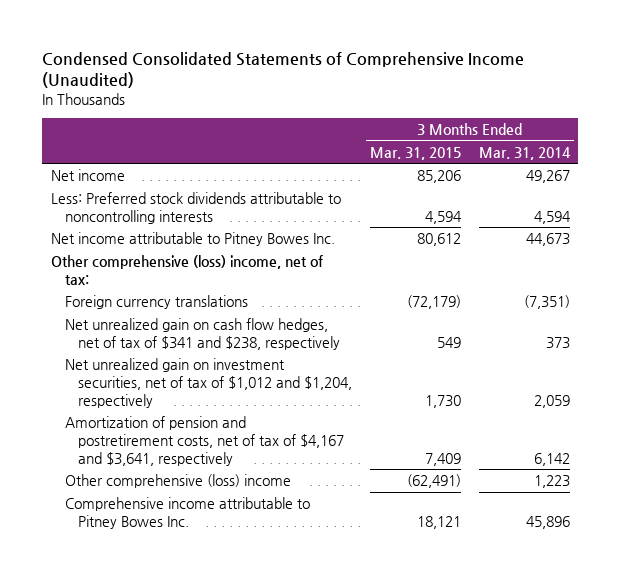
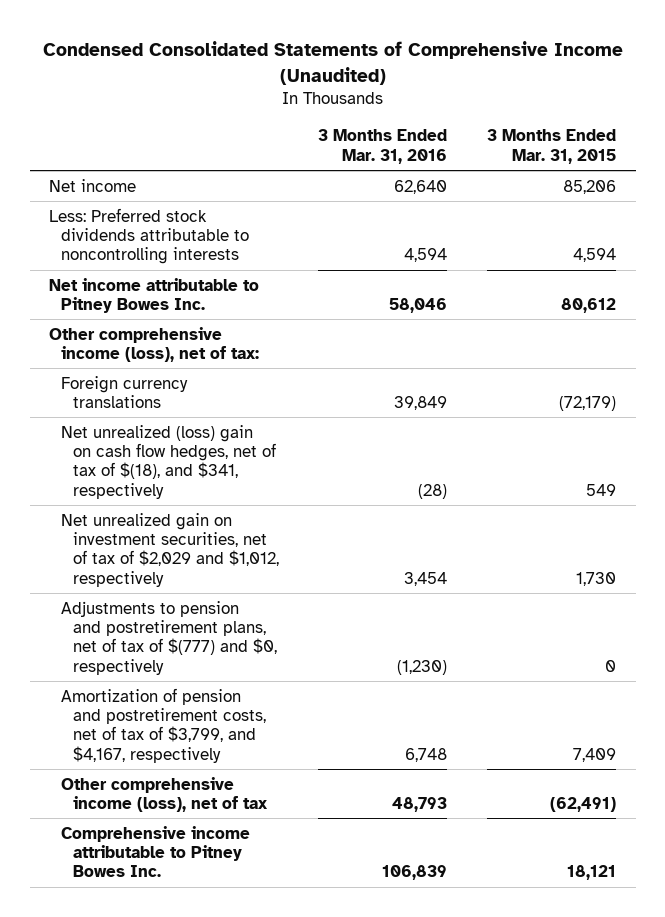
[478,146,571,160] Mar. 31, 2014 -> none
none -> [318,129,448,164] 3 Months Ended Mar. 31, 2016
[51,255,324,285] Other comprehensive (loss) income, net of tax: -> [49,326,260,363] Other comprehensive income (loss), net of tax:
[64,318,341,350] Net unrealized gain on cash flow hedges, net of tax of $341 and $238, respectively -> [61,424,277,499] Net unrealized (loss) gain on cash flow hedges, net of tax of $(18), and $341, respectively
[64,358,353,408] Net unrealized gain on investment securities, net of tax of $1,012 and $1,204, respectively -> [61,512,280,587] Net unrealized gain on investment securities, net of tax of $2,029 and $1,012, respectively
none -> [61,600,278,675] Adjustments to pension and postretirement plans, net of tax of $(777) and $0, respectively
[64,416,345,466] Amortization of pension and postretirement costs, net of tax of $4,167 and $3,641, respectively -> [61,687,267,763] Amortization of pension and postretirement costs, net of tax of $3,799, and $4,167, respectively
[64,474,291,489] Other comprehensive (loss) income -> [61,776,269,813] Other comprehensive income (loss), net of tax

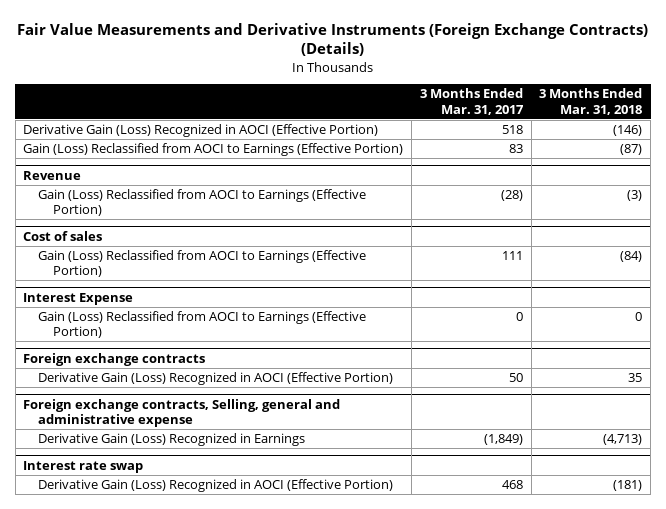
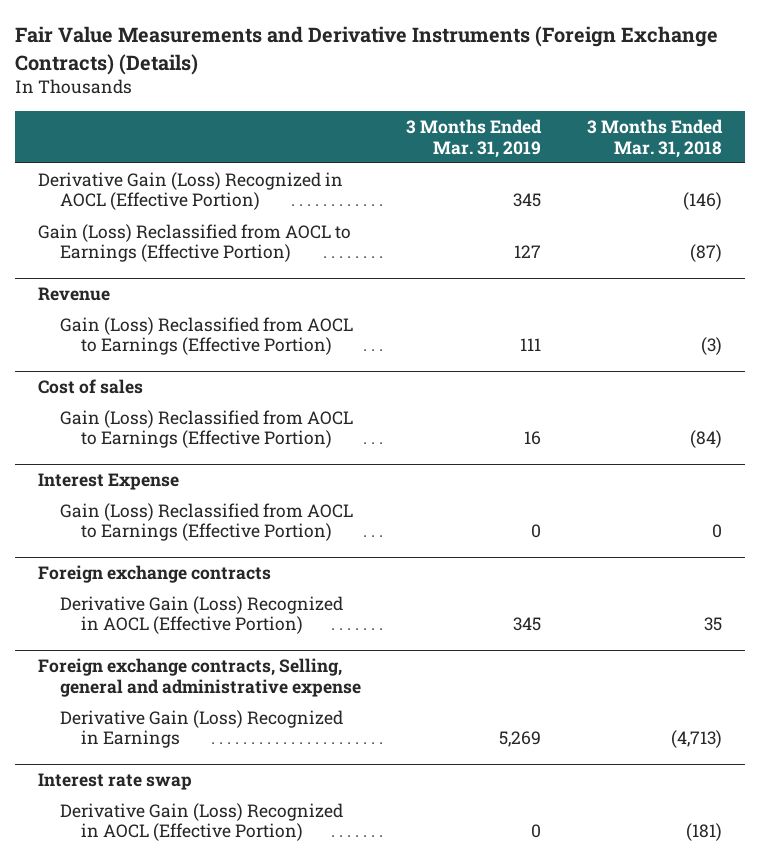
[419,88,524,115] 3 Months Ended Mar. 31, 2017 -> none
none -> [406,118,543,158] 3 Months Ended Mar. 31, 2019
[23,124,379,138] Derivative Gain (Loss) Recognized in AOCI (Effective Portion) -> [37,171,343,211] Derivative Gain (Loss) Recognized in AOCL (Effective Portion)
[23,143,404,157] Gain (Loss) Reclassified from AOCI to Earnings (Effective Portion) -> [37,223,351,263] Gain (Loss) Reclassified from AOCL to Earnings (Effective Portion)
[38,189,367,217] Gain (Loss) Reclassified from AOCI to Earnings (Effective Portion) -> [59,316,353,356] Gain (Loss) Reclassified from AOCL to Earnings (Effective Portion)
[38,250,367,278] Gain (Loss) Reclassified from AOCI to Earnings (Effective Portion) -> [59,409,353,449] Gain (Loss) Reclassified from AOCL to Earnings (Effective Portion)
[38,311,367,339] Gain (Loss) Reclassified from AOCI to Earnings (Effective Portion) -> [59,502,353,542] Gain (Loss) Reclassified from AOCL to Earnings (Effective Portion)
[38,372,394,386] Derivative Gain (Loss) Recognized in AOCI (Effective Portion) -> [59,595,343,635] Derivative Gain (Loss) Recognized in AOCL (Effective Portion)
[38,479,394,493] Derivative Gain (Loss) Recognized in AOCI (Effective Portion) -> [59,802,343,842] Derivative Gain (Loss) Recognized in AOCL (Effective Portion)

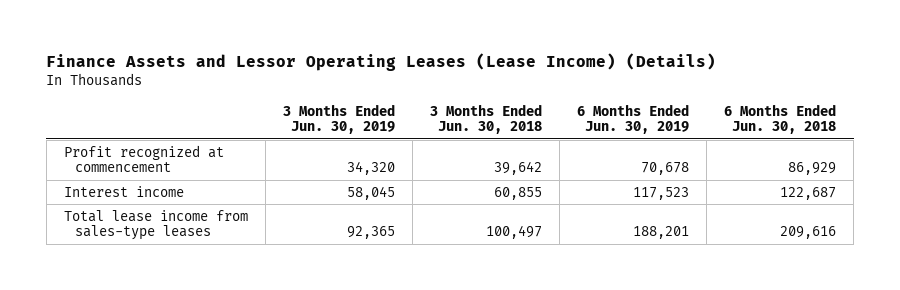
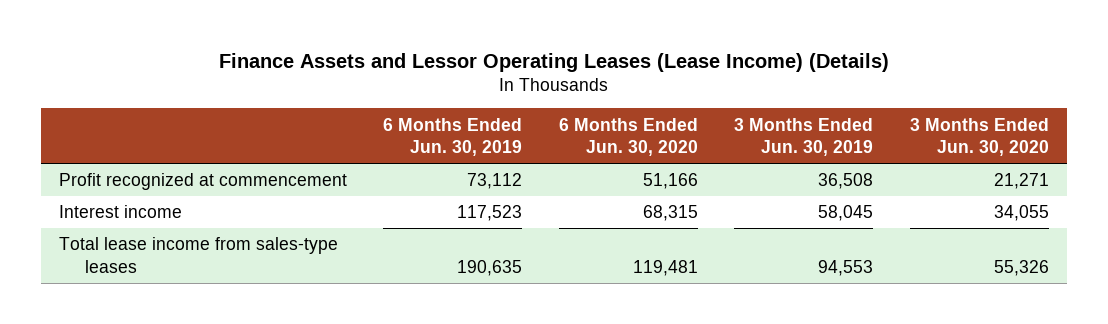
[430,103,543,135] 3 Months Ended Jun. 30, 2018 -> none
[724,103,837,135] 6 Months Ended Jun. 30, 2018 -> none
none -> [558,117,698,157] 6 Months Ended Jun. 30, 2020
none -> [909,117,1049,157] 3 Months Ended Jun. 30, 2020
[347,161,396,176] 34,320 -> [818,173,874,190] 36,508
[641,162,690,176] 70,678 -> [467,173,523,190] 73,112
[347,226,396,240] 92,365 -> [818,259,874,276] 94,553
[633,226,690,240] 188,201 -> [457,259,523,276] 190,635

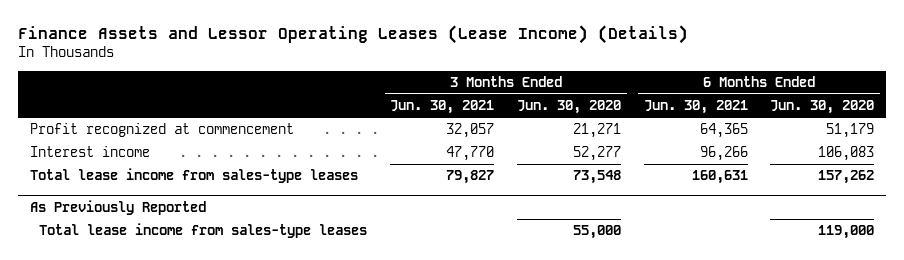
[383,117,523,157] 6 Months Ended Jun. 30, 2019 -> none
[734,117,874,157] 3 Months Ended Jun. 30, 2019 -> none
none -> [390,100,495,115] Jun. 30, 2021
none -> [643,100,748,115] Jun. 30, 2021
[642,173,698,190] 51,166 -> [826,123,875,139] 51,179
[642,205,698,222] 68,315 -> [818,146,875,162] 106,083
[993,205,1049,222] 34,055 -> [572,146,621,162] 52,277
[632,259,698,276] 119,481 -> [818,170,875,185] 157,262
[993,259,1049,276] 55,326 -> [572,170,621,185] 73,548
none -> [29,199,206,215] As Previously Reported
none -> [39,223,368,239] Total lease income from sales-type leases

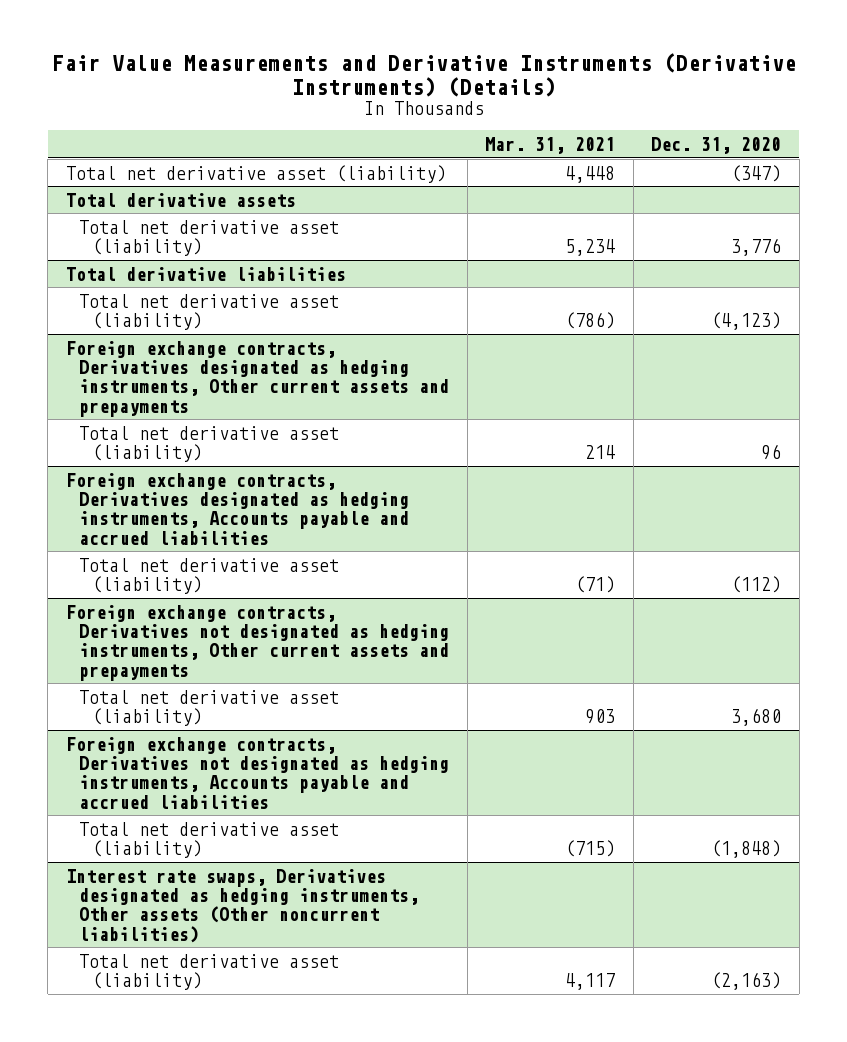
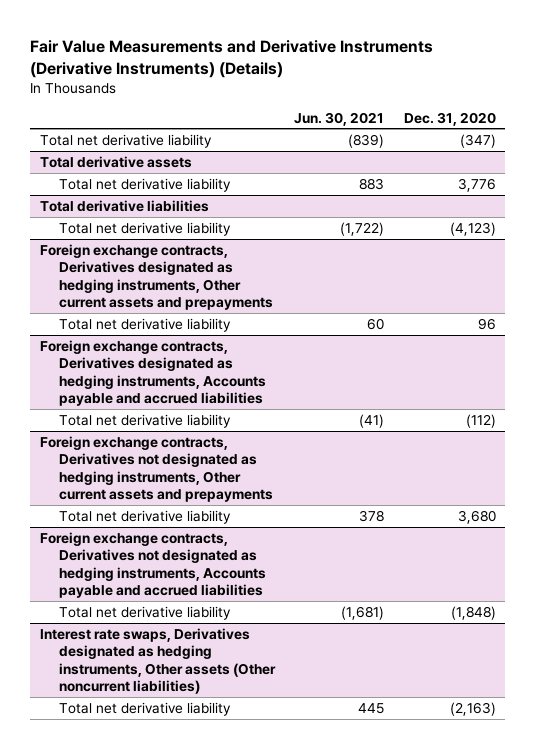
[485,136,616,154] Mar. 31, 2021 -> none
none -> [294,111,385,126] Jun. 30, 2021
[65,164,446,183] Total net derivative asset (liability) -> [39,133,212,148] Total net derivative liability
[78,219,339,256] Total net derivative asset (liability) -> [59,177,232,192] Total net derivative liability
[78,293,339,330] Total net derivative asset (liability) -> [59,221,232,236] Total net derivative liability
[78,425,339,462] Total net derivative asset (liability) -> [59,317,232,332] Total net derivative liability
[78,557,339,594] Total net derivative asset (liability) -> [59,413,232,428] Total net derivative liability
[78,689,339,726] Total net derivative asset (liability) -> [59,509,232,524] Total net derivative liability
[78,821,339,858] Total net derivative asset (liability) -> [59,605,232,620] Total net derivative liability
[78,953,339,990] Total net derivative asset (liability) -> [59,701,232,716] Total net derivative liability

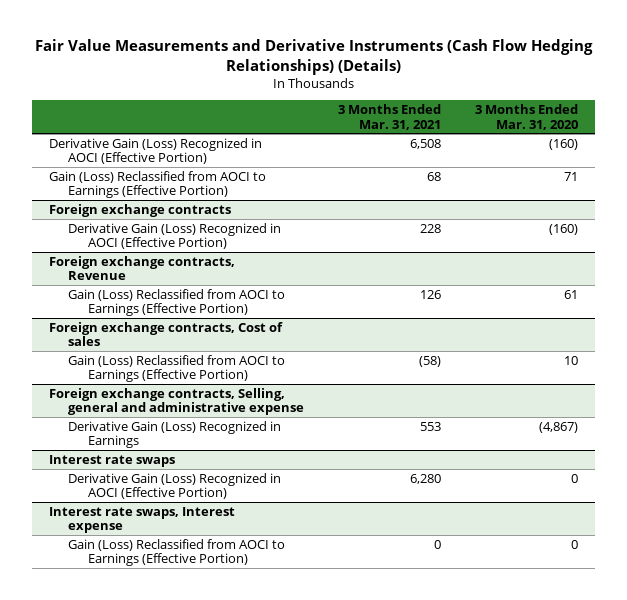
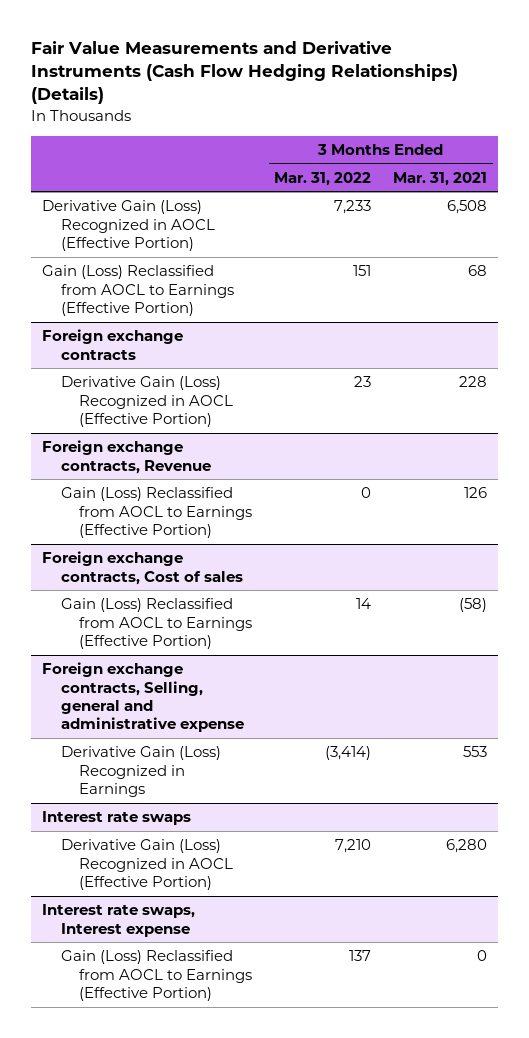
[475,104,579,130] 3 Months Ended Mar. 31, 2020 -> none
none -> [274,171,372,186] Mar. 31, 2022
[48,137,262,165] Derivative Gain (Loss) Recognized in AOCI (Effective Portion) -> [41,200,215,251] Derivative Gain (Loss) Recognized in AOCL (Effective Portion)
[48,170,266,199] Gain (Loss) Reclassified from AOCI to Earnings (Effective Portion) -> [41,265,234,316] Gain (Loss) Reclassified from AOCL to Earnings (Effective Portion)
[68,222,282,250] Derivative Gain (Loss) Recognized in AOCI (Effective Portion) -> [60,376,234,427] Derivative Gain (Loss) Recognized in AOCL (Effective Portion)
[68,288,286,317] Gain (Loss) Reclassified from AOCI to Earnings (Effective Portion) -> [60,487,253,538] Gain (Loss) Reclassified from AOCL to Earnings (Effective Portion)
[68,354,286,383] Gain (Loss) Reclassified from AOCI to Earnings (Effective Portion) -> [60,598,253,649] Gain (Loss) Reclassified from AOCL to Earnings (Effective Portion)
[68,472,282,500] Derivative Gain (Loss) Recognized in AOCI (Effective Portion) -> [60,839,234,890] Derivative Gain (Loss) Recognized in AOCL (Effective Portion)
[68,538,286,567] Gain (Loss) Reclassified from AOCI to Earnings (Effective Portion) -> [60,950,253,1001] Gain (Loss) Reclassified from AOCL to Earnings (Effective Portion)

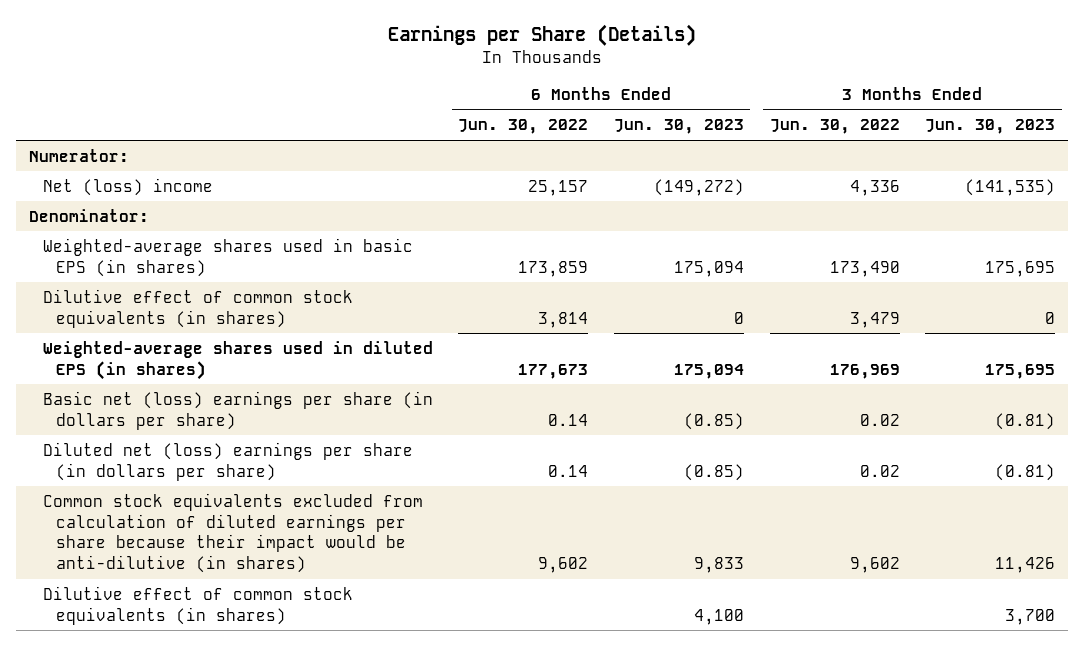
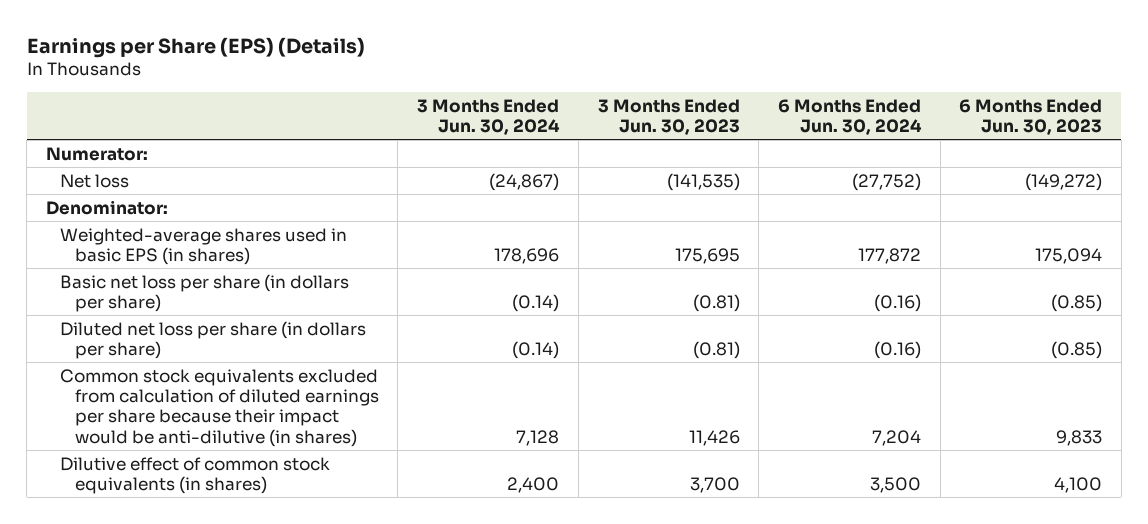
[388,24,697,47] Earnings per Share (Details) -> [26,36,365,58] Earnings per Share (EPS) (Details)
[458,119,589,135] Jun. 30, 2022 -> none
[769,119,900,135] Jun. 30, 2022 -> none
none -> [417,98,561,135] 3 Months Ended Jun. 30, 2024
none -> [777,98,922,135] 6 Months Ended Jun. 30, 2024
[42,177,213,196] Net (loss) income -> [60,173,130,188] Net loss
[42,288,353,328] Dilutive effect of common stock equivalents (in shares) -> none
[42,340,433,380] Weighted-average shares used in diluted EPS (in shares) -> none
[42,390,433,430] Basic net (loss) earnings per share (in dollars per share) -> [60,273,350,312] Basic net loss per share (in dollars per share)
[42,441,413,481] Diluted net (loss) earnings per share (in dollars per share) -> [60,320,367,359] Diluted net loss per share (in dollars per share)

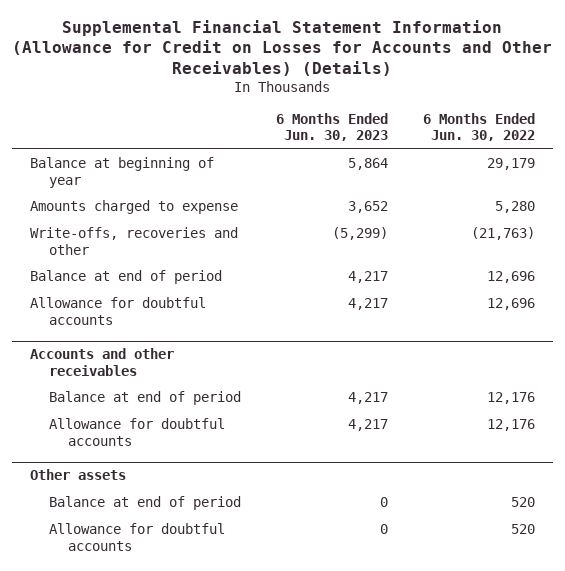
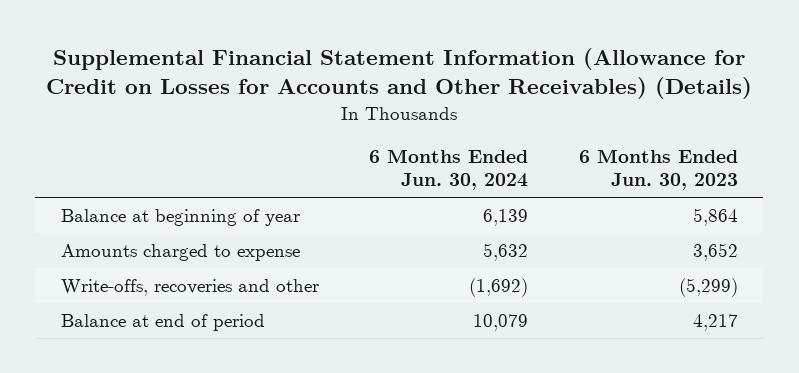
[423,112,536,142] 6 Months Ended Jun. 30, 2022 -> none
none -> [369,149,529,191] 6 Months Ended Jun. 30, 2024
[29,297,206,325] Allowance for doubtful accounts -> none
[29,348,174,376] Accounts and other receivables -> none
[48,391,241,406] Balance at end of period -> none
[48,418,225,446] Allowance for doubtful accounts -> none
[29,469,126,481] Other assets -> none
[48,496,241,511] Balance at end of period -> none
[48,523,225,551] Allowance for doubtful accounts -> none

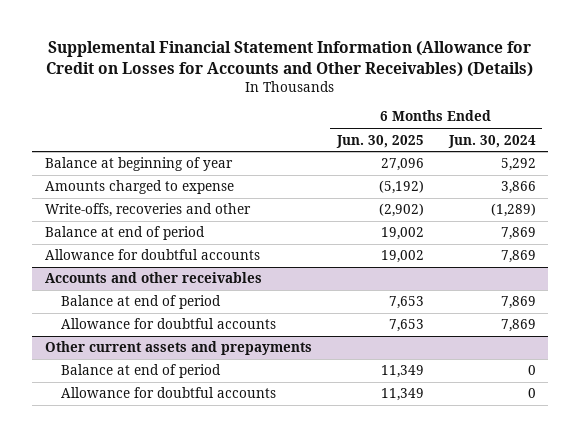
[578,149,738,191] 6 Months Ended Jun. 30, 2023 -> none
none -> [335,134,424,148] Jun. 30, 2025
[483,208,529,226] 6,139 -> [500,158,536,172] 5,292
[483,242,529,261] 5,632 -> [500,181,536,195] 3,866
[469,277,529,297] (1,692) -> [490,203,536,218] (1,289)
[473,313,529,331] 10,079 -> [500,227,536,241] 7,869
none -> [44,249,260,261] Allowance for doubtful accounts
none -> [44,272,262,284] Accounts and other receivables
none -> [60,295,221,310] Balance at end of period
none -> [60,318,276,330] Allowance for doubtful accounts
none -> [44,341,312,356] Other current assets and prepayments
none -> [60,364,221,379] Balance at end of period
none -> [60,387,276,399] Allowance for doubtful accounts

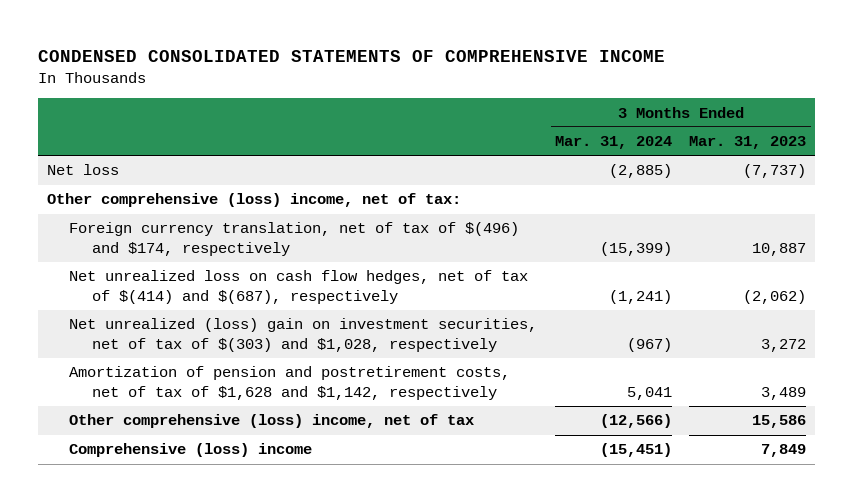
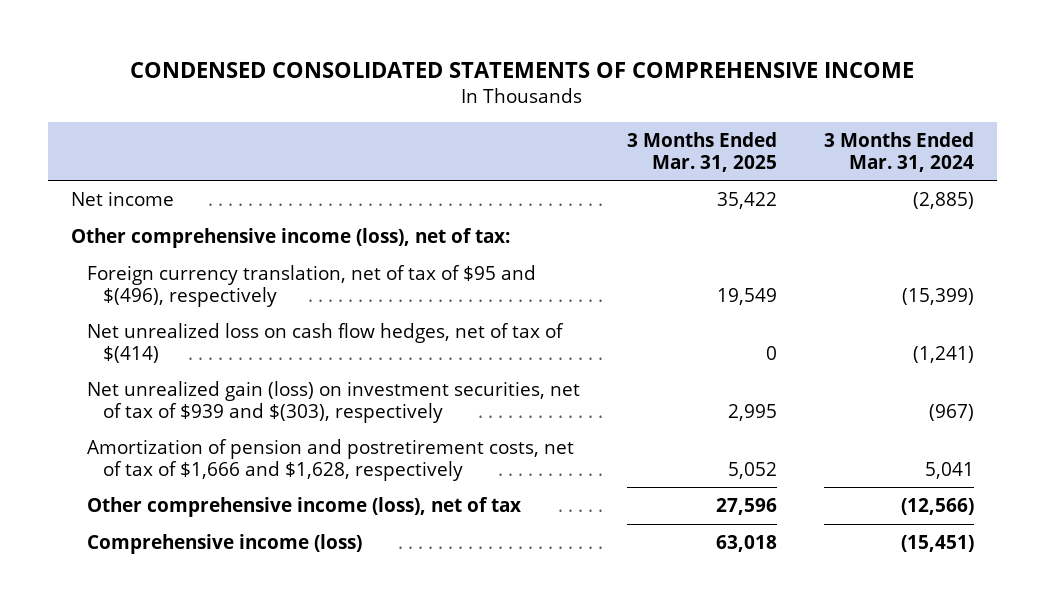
[689,136,807,150] Mar. 31, 2023 -> none
none -> [626,131,777,172] 3 Months Ended Mar. 31, 2025
[46,164,119,176] Net loss -> [71,190,175,206] Net income
[46,193,461,208] Other comprehensive (loss) income, net of tax: -> [71,227,511,248] Other comprehensive income (loss), net of tax:
[69,222,520,256] Foreign currency translation, net of tax of $(496) and $174, respectively -> [87,264,537,307] Foreign currency translation, net of tax of $95 and $(496), respectively
[69,270,529,304] Net unrealized loss on cash flow hedges, net of tax of $(414) and $(687), respectively -> [87,322,565,363] Net unrealized loss on cash flow hedges, net of tax of $(414)
[69,318,538,352] Net unrealized (loss) gain on investment securities, net of tax of $(303) and $1,028, respectively -> [87,380,581,423] Net unrealized gain (loss) on investment securities, net of tax of $939 and $(303), respectively
[69,366,511,400] Amortization of pension and postretirement costs, net of tax of $1,628 and $1,142, respectively -> [87,438,575,481] Amortization of pension and postretirement costs, net of tax of $1,666 and $1,628, respectively
[69,414,475,429] Other comprehensive (loss) income, net of tax -> [87,496,522,517] Other comprehensive income (loss), net of tax
[69,443,313,458] Comprehensive (loss) income -> [87,533,363,554] Comprehensive income (loss)

